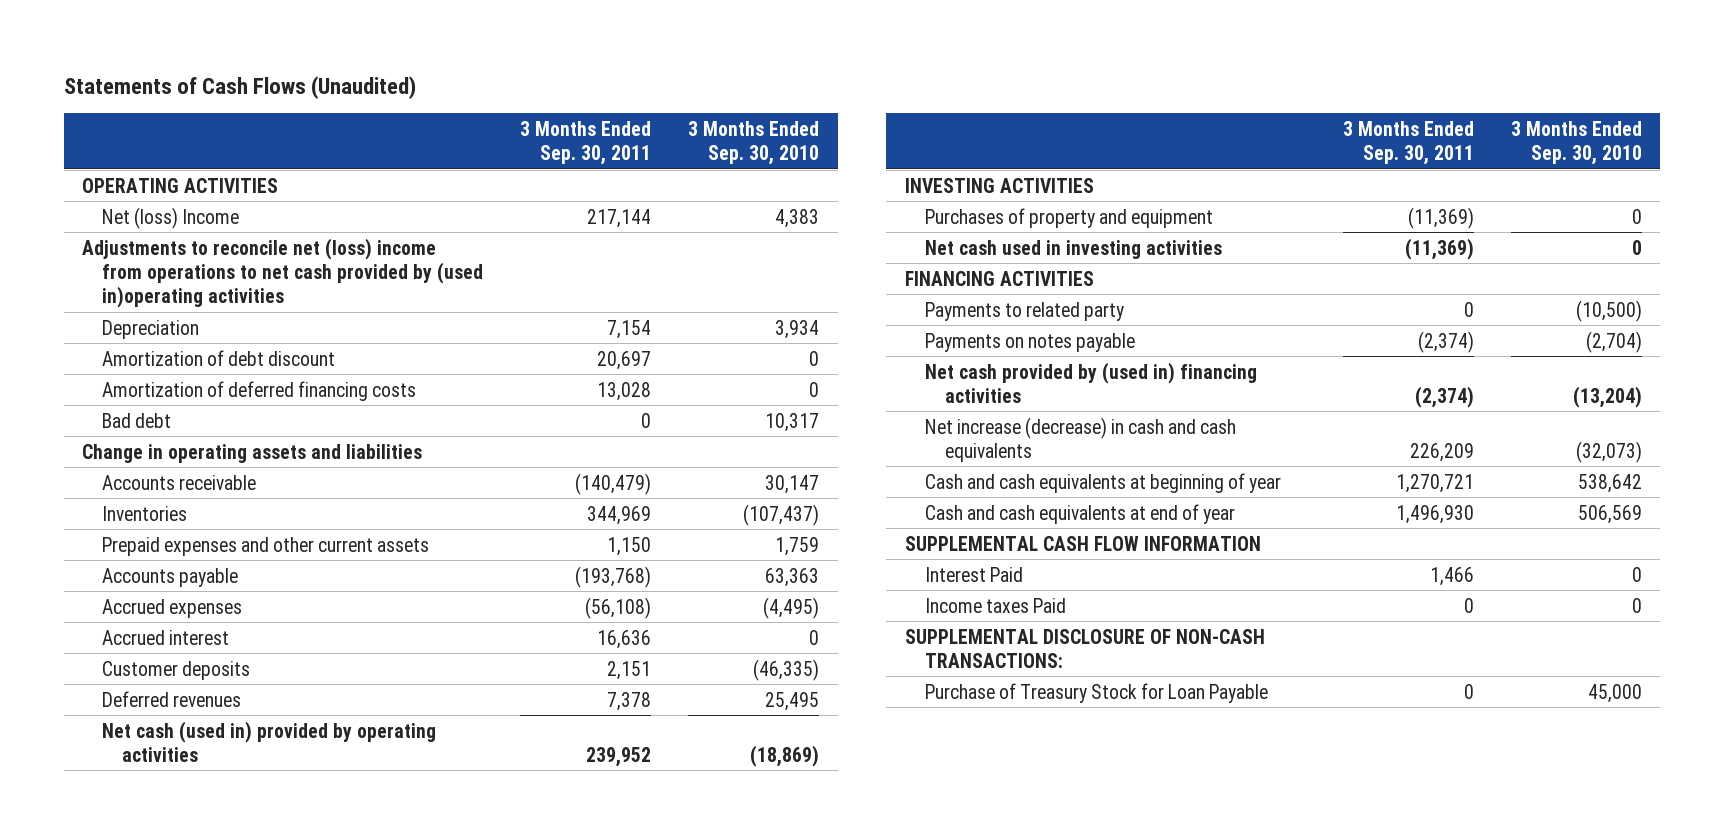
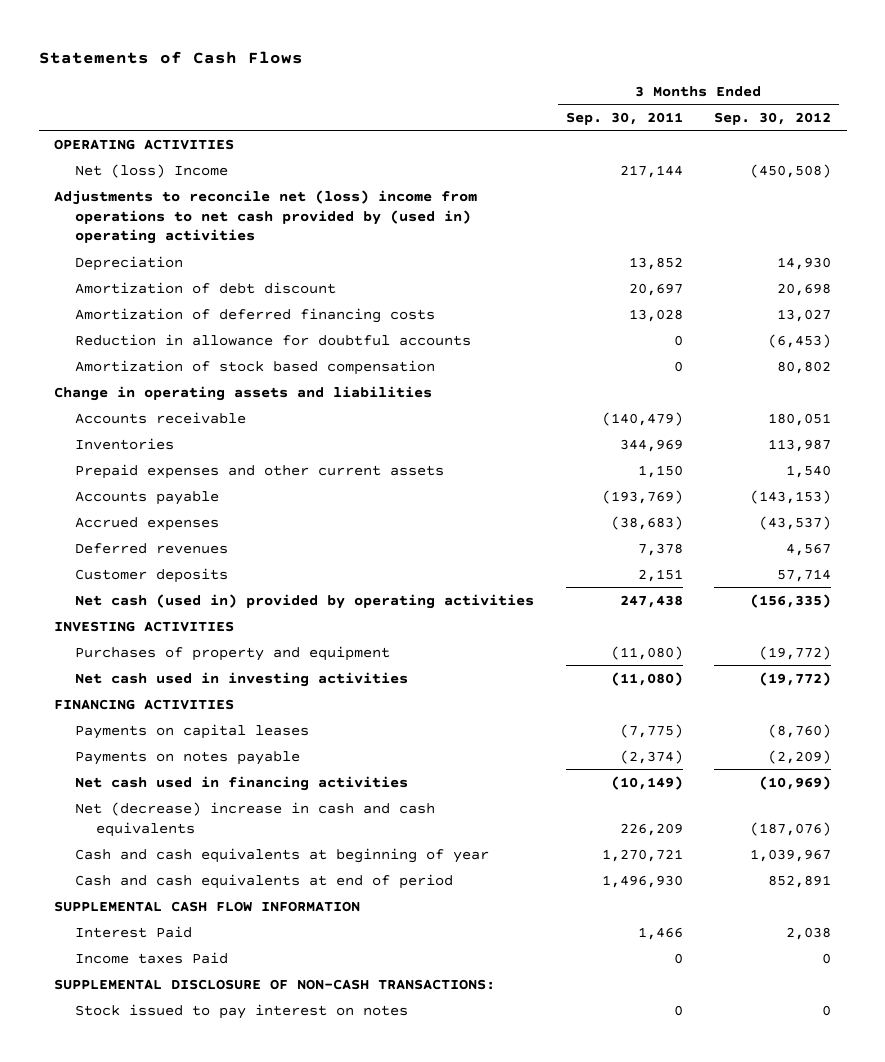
[63,76,416,100] Statements of Cash Flows (Unaudited) -> [38,50,303,64] Statements of Cash Flows
[688,121,820,166] 3 Months Ended Sep. 30, 2010 -> none
none -> [713,111,831,125] Sep. 30, 2012
[82,237,484,308] Adjustments to reconcile net (loss) income from operations to net cash provided by (used in)operating activities -> [54,189,478,245] Adjustments to reconcile net (loss) income from operations to net cash provided by (used in) operating activities
[607,319,652,339] 7,154 -> [628,256,683,270] 13,852
[102,412,172,428] Bad debt -> [75,333,472,346] Reduction in allowance for doubtful accounts
none -> [75,359,436,375] Amortization of stock based compensation
[102,629,230,645] Accrued interest -> none
[575,565,652,588] (193,768) -> [601,489,683,504] (193,769)
[585,596,652,619] (56,108) -> [610,515,683,530] (38,683)
[102,660,251,680] Customer deposits -> [75,567,229,583] Customer deposits
[586,746,652,767] 239,952 -> [619,594,683,608] 247,438
[1407,206,1474,229] (11,369) -> [610,645,683,660] (11,080)
[1404,237,1474,260] (11,369) -> [610,671,683,686] (11,080)
[924,301,1124,321] Payments to related party -> none
none -> [75,723,310,739] Payments on capital leases
[924,361,1257,403] Net cash provided by (used in) financing activities -> [75,775,409,791] Net cash used in financing activities
[1414,385,1474,408] (2,374) -> [610,775,683,790] (10,149)
[924,416,1236,462] Net increase (decrease) in cash and cash equivalents -> [75,801,436,837] Net (decrease) increase in cash and cash equivalents
[924,503,1235,524] Cash and cash equivalents at end of year -> [75,873,454,889] Cash and cash equivalents at end of period
[924,682,1268,703] Purchase of Treasury Stock for Loan Payable -> none
none -> [75,1003,409,1019] Stock issued to pay interest on notes

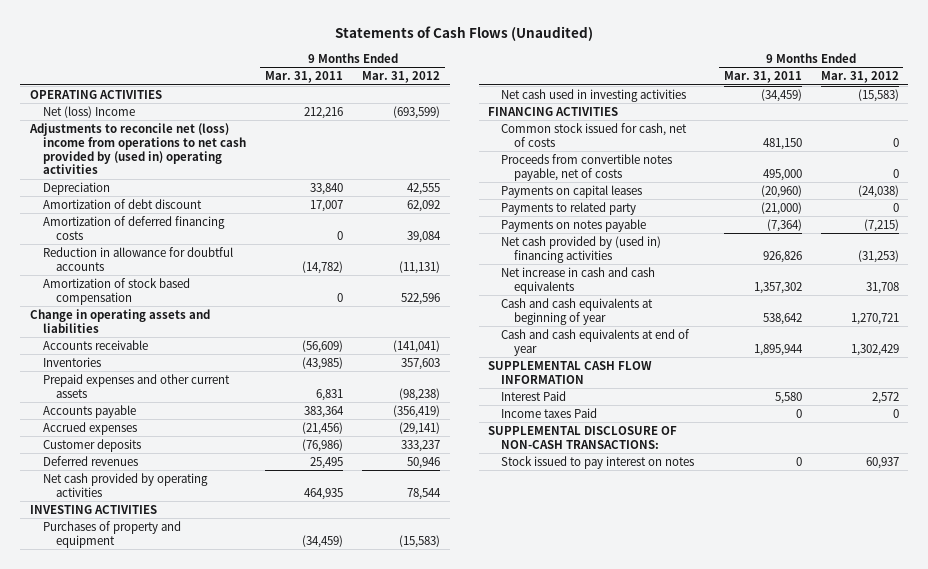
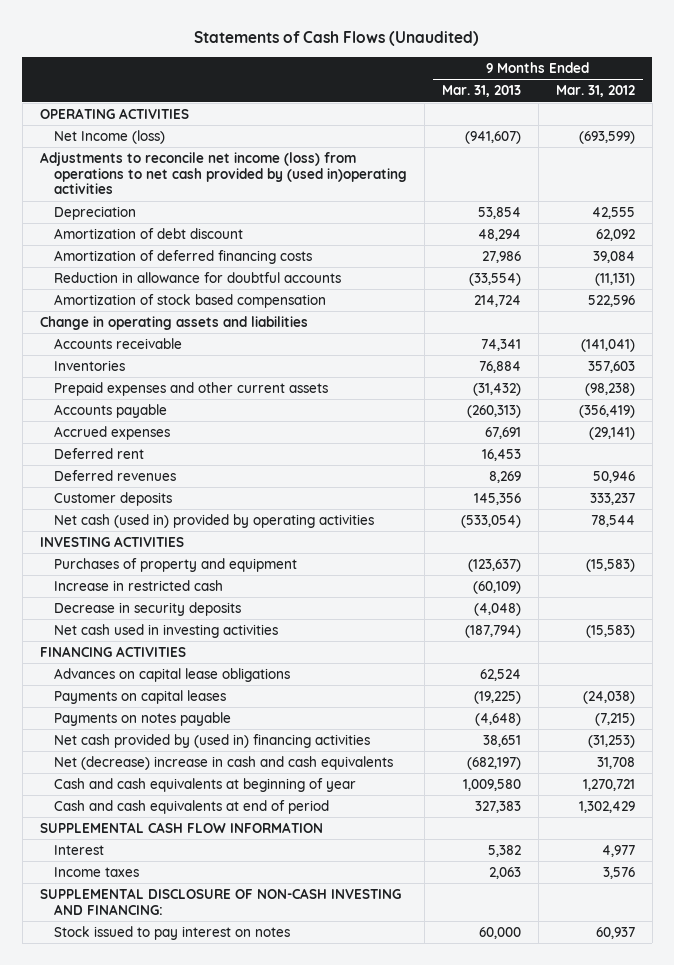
[264,71,343,84] Mar. 31, 2011 -> none
none -> [441,85,521,98] Mar. 31, 2013
[42,105,135,118] Net (loss) Income -> [53,130,165,145] Net Income (loss)
[28,122,246,175] Adjustments to reconcile net (loss) income from operations to net cash provided by (used in) operating activities -> [39,152,407,195] Adjustments to reconcile net income (loss) from operations to net cash provided by (used in)operating activities
none -> [53,448,144,460] Deferred rent
[42,438,141,452] Customer deposits -> [53,492,172,507] Customer deposits
[42,472,208,497] Net cash provided by operating activities -> [53,514,374,529] Net cash (used in) provided by operating activities
none -> [53,580,223,592] Increase in restricted cash
none -> [53,602,241,617] Decrease in security deposits
[501,122,688,147] Common stock issued for cash, net of costs -> none
[501,153,673,181] Proceeds from convertible notes payable, net of costs -> none
none -> [53,668,290,683] Advances on capital lease obligations
[501,201,637,215] Payments to related party -> none
[501,266,656,294] Net increase in cash and cash equivalents -> [53,756,393,771] Net (decrease) increase in cash and cash equivalents
[501,328,691,356] Cash and cash equivalents at end of year -> [53,800,329,815] Cash and cash equivalents at end of period
[501,390,567,401] Interest Paid -> [53,845,104,856] Interest
[871,391,899,404] 2,572 -> [601,845,635,858] 4,977
[501,407,598,418] Income taxes Paid -> [53,867,139,878] Income taxes
[892,408,899,418] 0 -> [602,867,635,880] 3,576
[488,425,678,449] SUPPLEMENTAL DISCLOSURE OF NON-CASH TRANSACTIONS: -> [39,888,401,915] SUPPLEMENTAL DISCLOSURE OF NON-CASH INVESTING AND FINANCING:

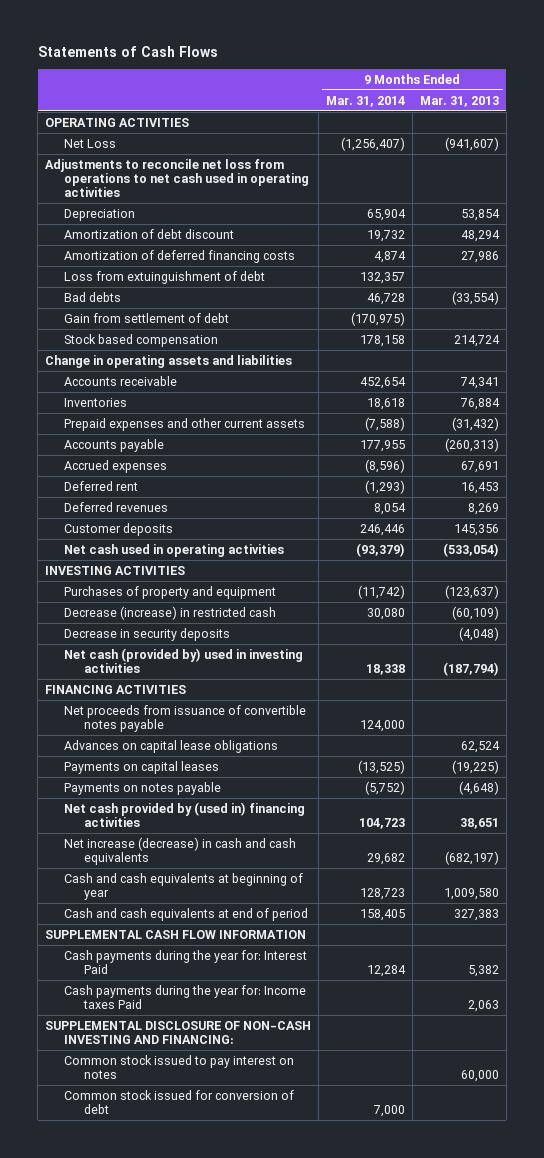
[194,31,480,47] Statements of Cash Flows (Unaudited) -> [37,45,218,57] Statements of Cash Flows
[555,85,635,98] Mar. 31, 2012 -> none
none -> [326,95,406,107] Mar. 31, 2014
[53,130,165,145] Net Income (loss) -> [64,138,117,148] Net Loss
[39,152,407,195] Adjustments to reconcile net income (loss) from operations to net cash provided by (used in)operating activities -> [45,158,310,198] Adjustments to reconcile net loss from operations to net cash used in operating activities
none -> [64,270,266,284] Loss from extuinguishment of debt
[53,272,341,284] Reduction in allowance for doubtful accounts -> [64,291,122,302] Bad debts
none -> [64,312,230,323] Gain from settlement of debt
[53,294,326,309] Amortization of stock based compensation -> [64,333,219,347] Stock based compensation
[53,514,374,529] Net cash (used in) provided by operating activities -> [64,543,285,557] Net cash used in operating activities
[53,580,223,592] Increase in restricted cash -> [64,605,277,620] Decrease (increase) in restricted cash
[53,624,278,639] Net cash used in investing activities -> [64,647,304,673] Net cash (provided by) used in investing activities
none -> [64,704,307,732] Net proceeds from issuance of convertible notes payable
[53,756,393,771] Net (decrease) increase in cash and cash equivalents -> [64,836,297,865] Net increase (decrease) in cash and cash equivalents
[53,845,104,856] Interest -> [64,949,308,974] Cash payments during the year for: Interest Paid
[53,867,139,878] Income taxes -> [64,984,307,1009] Cash payments during the year for: Income taxes Paid
[53,926,290,941] Stock issued to pay interest on notes -> [64,1054,295,1079] Common stock issued to pay interest on notes
none -> [64,1089,295,1114] Common stock issued for conversion of debt

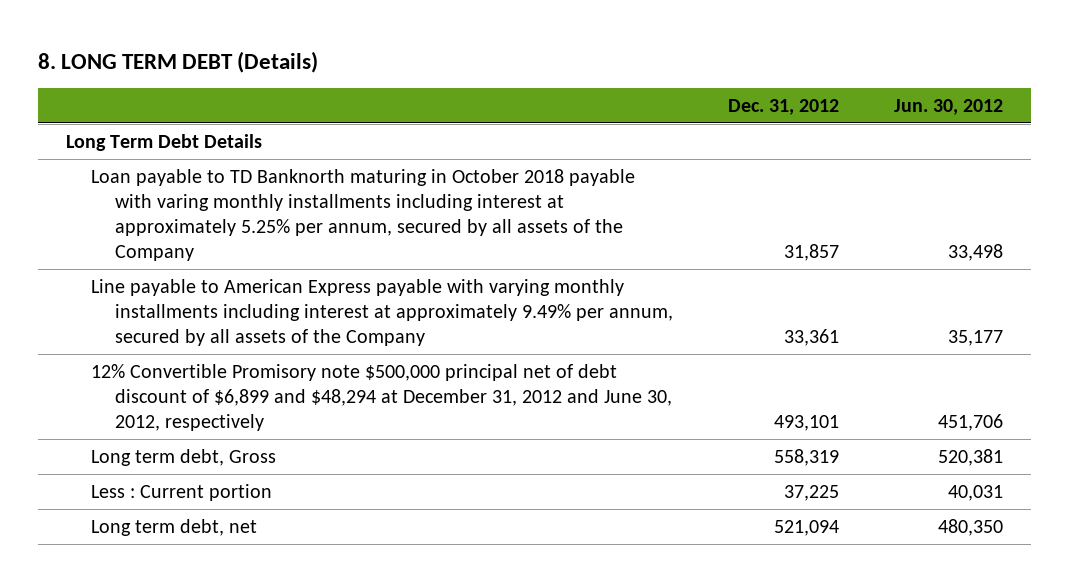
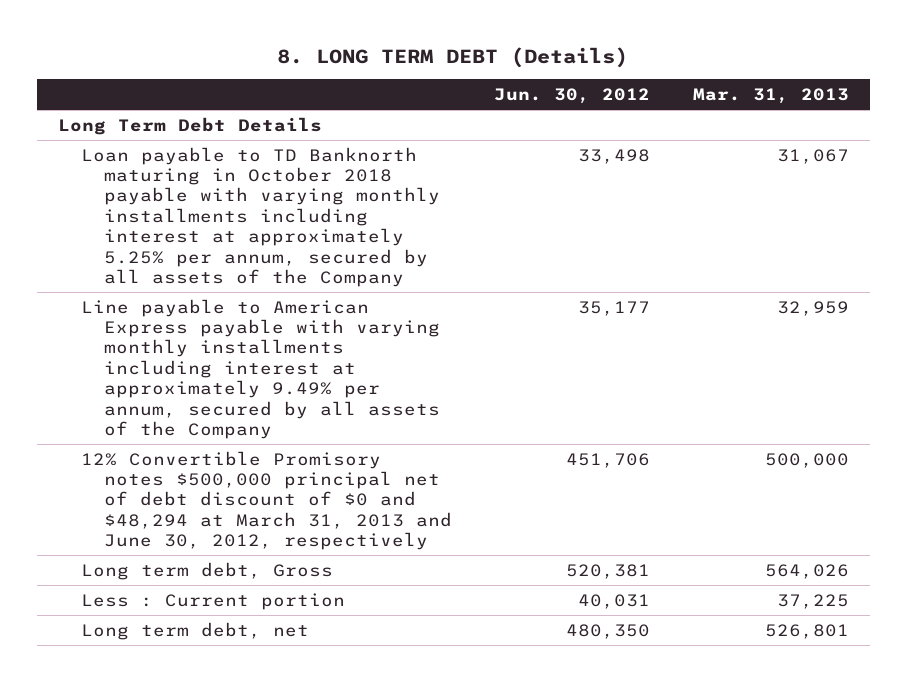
[728,98,840,115] Dec. 31, 2012 -> none
none -> [692,88,849,105] Mar. 31, 2013
[90,168,635,261] Loan payable to TD Banknorth maturing in October 2018 payable with varing monthly installments including interest at approximately 5.25% per annum, secured by all assets of the Company -> [81,146,440,287] Loan payable to TD Banknorth maturing in October 2018 payable with varying monthly installments including interest at approximately 5.25% per annum, secured by all assets of the Company
[90,363,672,431] 12% Convertible Promisory note $500,000 principal net of debt discount of $6,899 and $48,294 at December 31, 2012 and June 30, 2012, respectively -> [81,450,452,551] 12% Convertible Promisory notes $500,000 principal net of debt discount of $0 and $48,294 at March 31, 2013 and June 30, 2012, respectively

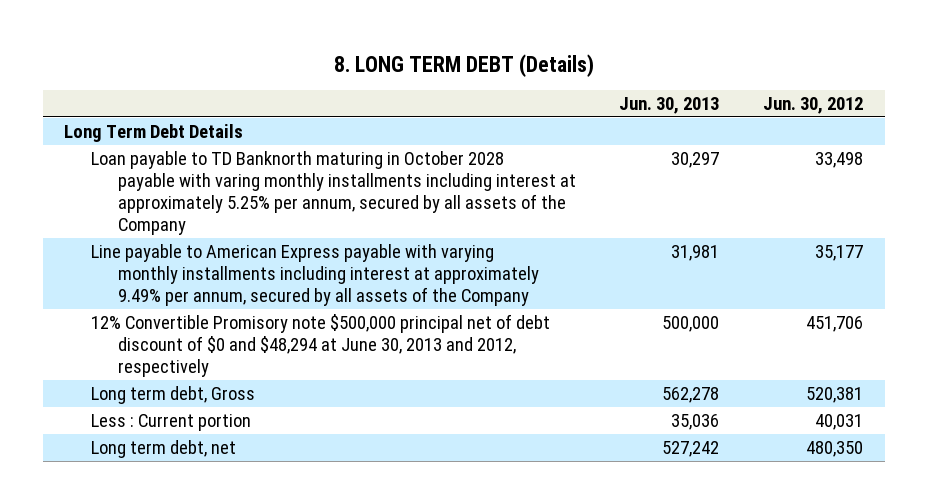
[692,88,849,105] Mar. 31, 2013 -> none
none -> [619,97,720,115] Jun. 30, 2013
[81,146,440,287] Loan payable to TD Banknorth maturing in October 2018 payable with varying monthly installments including interest at approximately 5.25% per annum, secured by all assets of the Company -> [90,150,576,236] Loan payable to TD Banknorth maturing in October 2028 payable with varing monthly installments including interest at approximately 5.25% per annum, secured by all assets of the Company
[81,450,452,551] 12% Convertible Promisory notes $500,000 principal net of debt discount of $0 and $48,294 at March 31, 2013 and June 30, 2012, respectively -> [90,313,550,378] 12% Convertible Promisory note $500,000 principal net of debt discount of $0 and $48,294 at June 30, 2013 and 2012, respectively

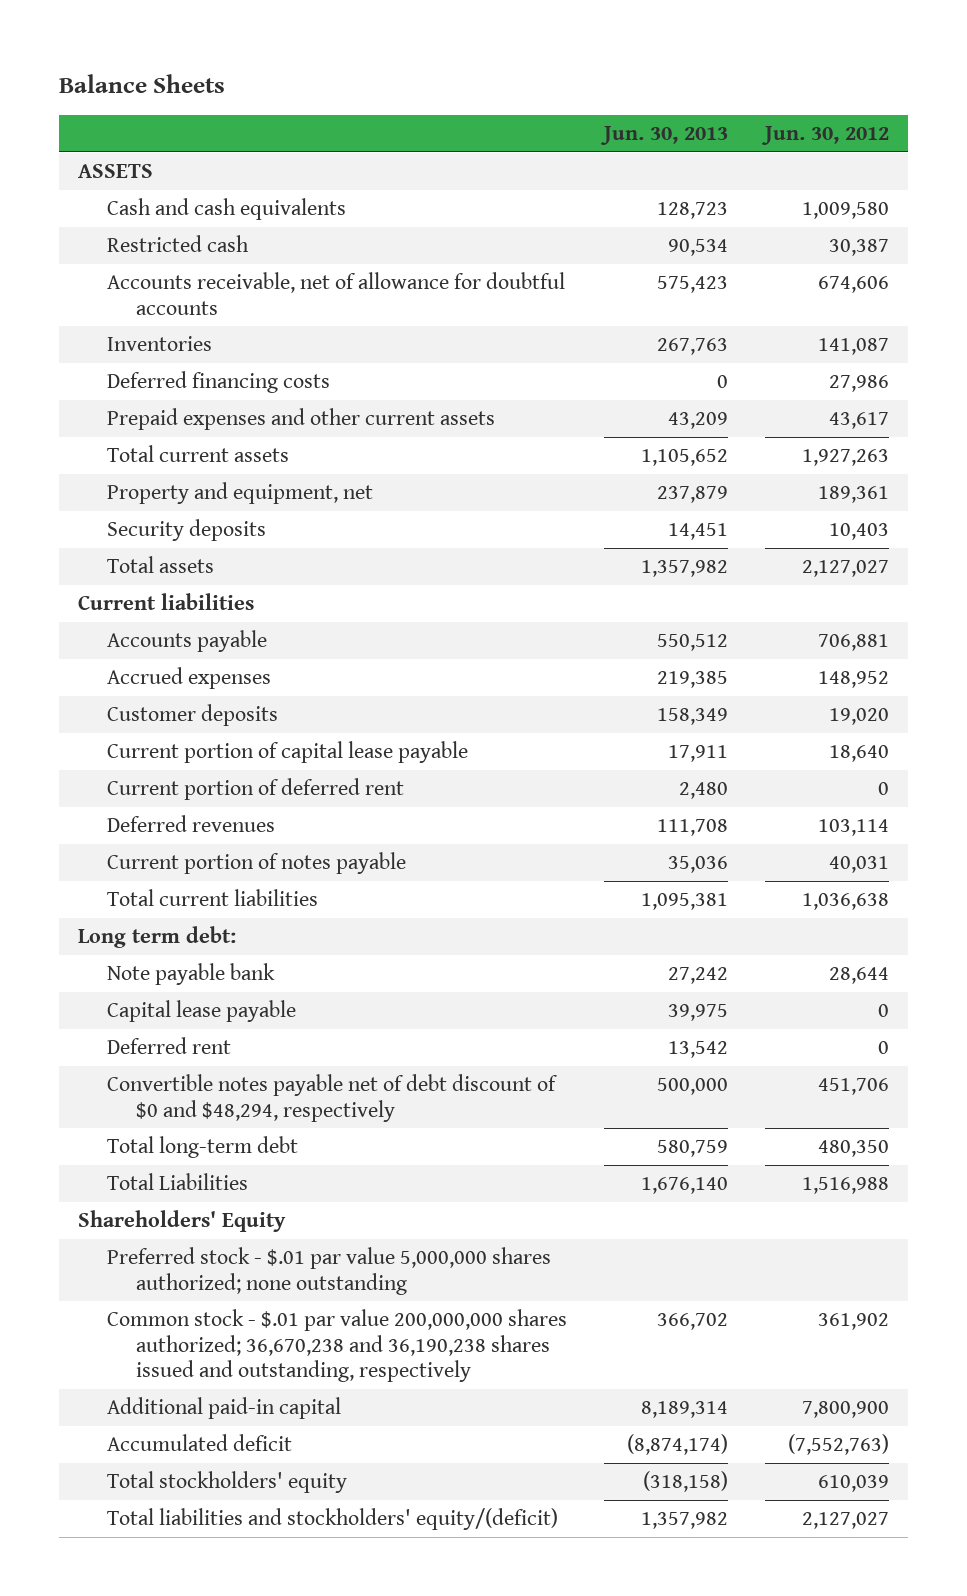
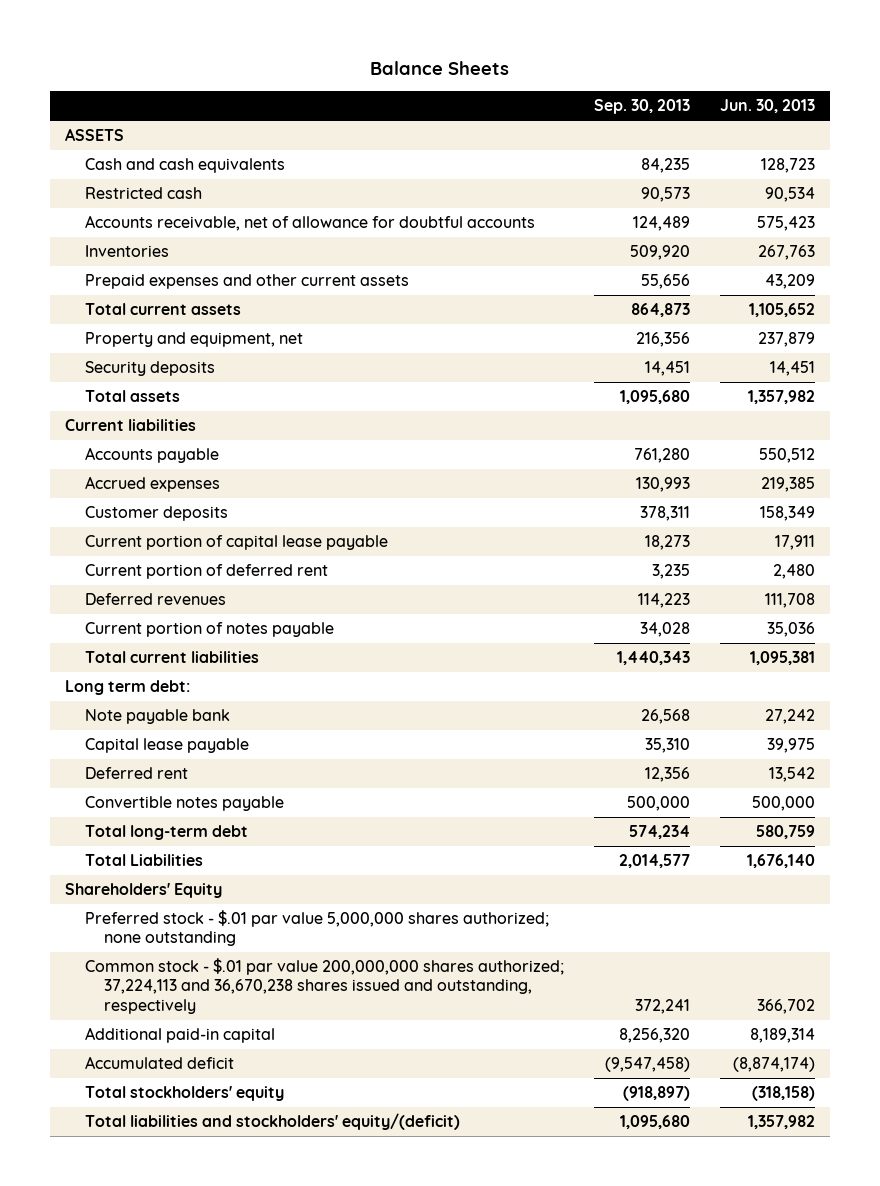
[761,126,890,146] Jun. 30, 2012 -> none
none -> [593,99,690,115] Sep. 30, 2013
[107,371,331,394] Deferred financing costs -> none
[107,1074,559,1122] Convertible notes payable net of debt discount of $0 and $48,294, respectively -> [84,796,284,812] Convertible notes payable
[107,1309,568,1383] Common stock - $.01 par value 200,000,000 shares authorized; 36,670,238 and 36,190,238 shares issued and outstanding, respectively -> [84,958,564,1014] Common stock - $.01 par value 200,000,000 shares authorized; 37,224,113 and 36,670,238 shares issued and outstanding, respectively

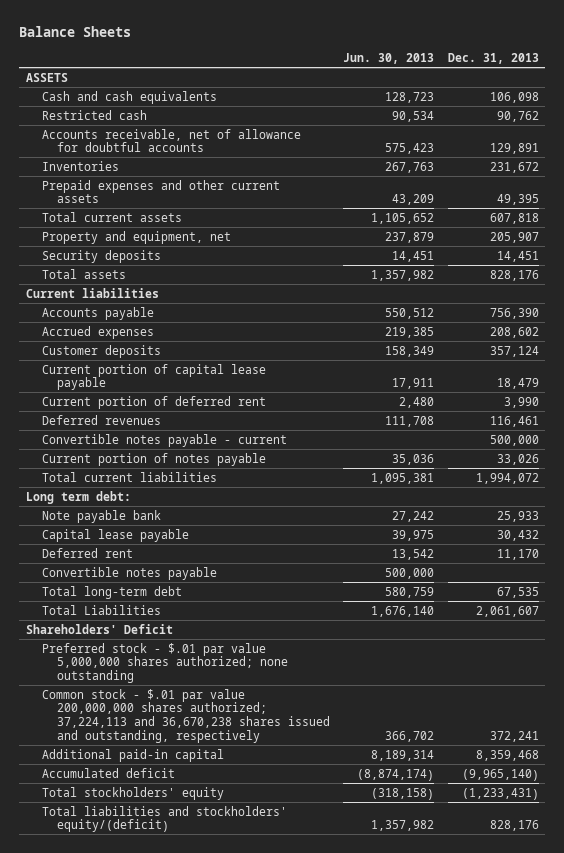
[593,99,690,115] Sep. 30, 2013 -> none
none -> [447,53,539,65] Dec. 31, 2013
none -> [41,433,287,447] Convertible notes payable - current
[65,883,223,899] Shareholders' Equity -> [25,623,173,634] Shareholders' Deficit

